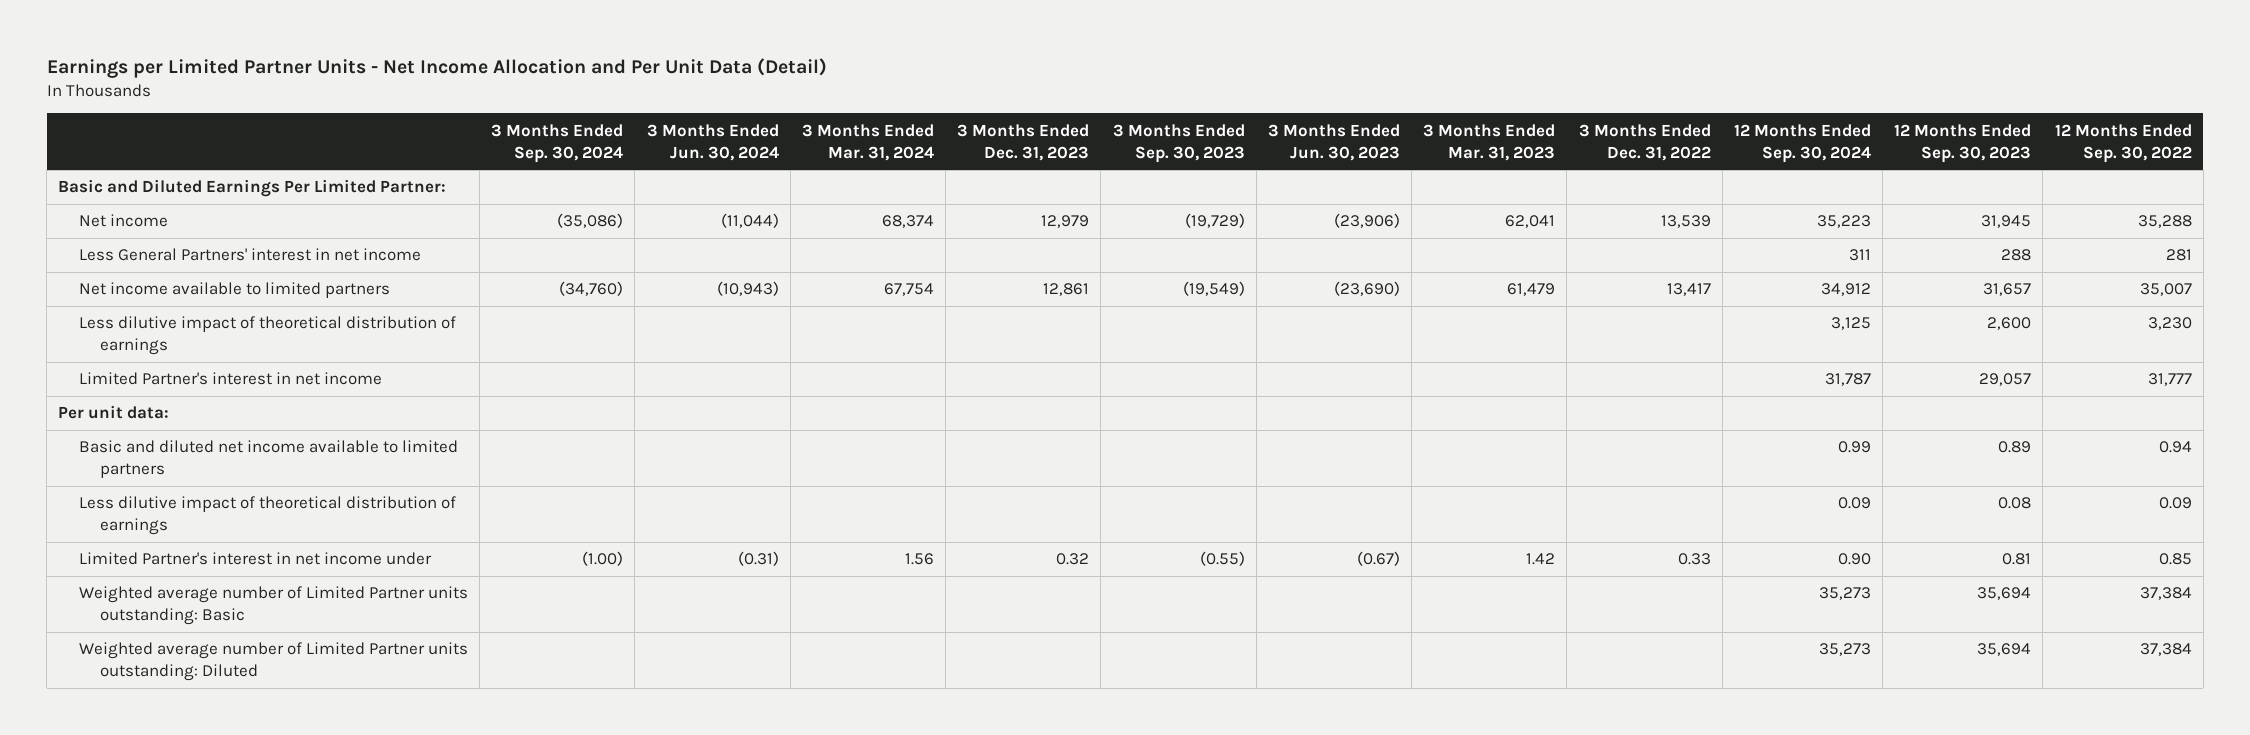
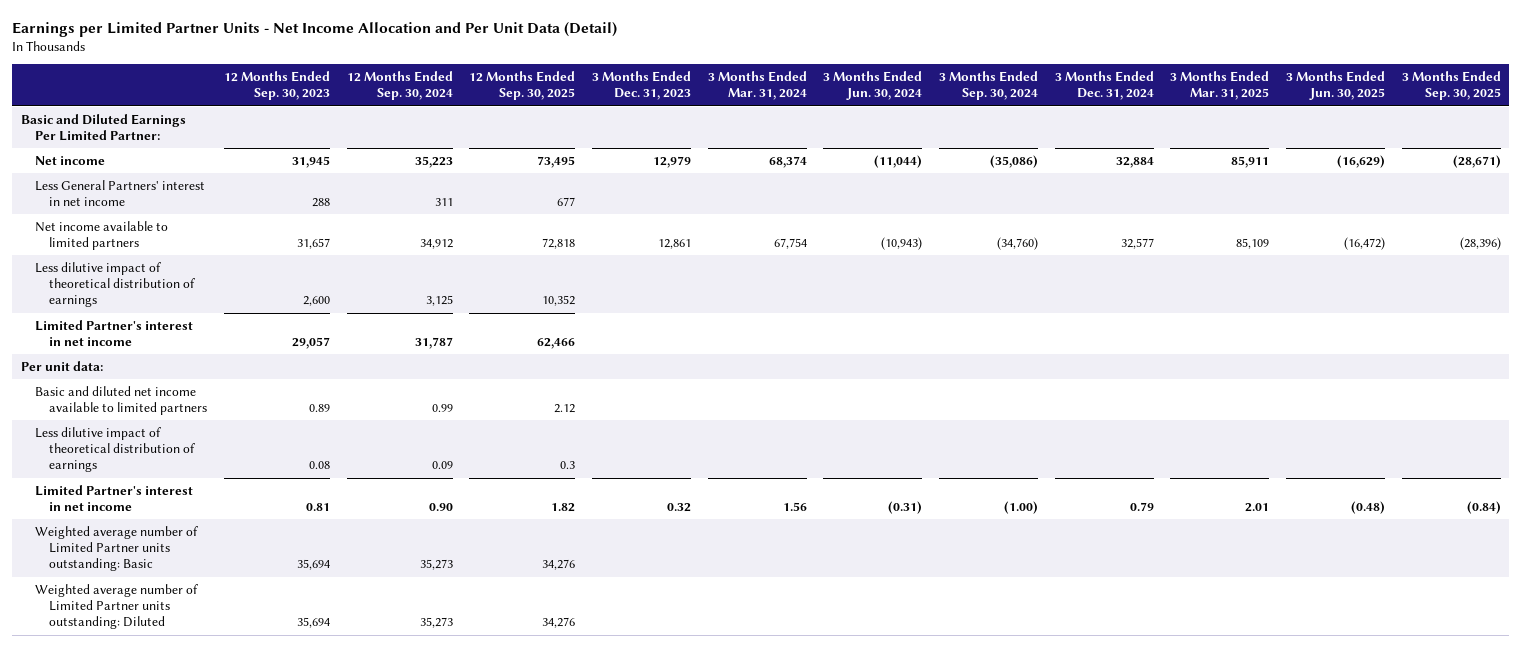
[1112,123,1245,163] 3 Months Ended Sep. 30, 2023 -> none
[1267,123,1400,161] 3 Months Ended Jun. 30, 2023 -> none
[1423,123,1556,161] 3 Months Ended Mar. 31, 2023 -> none
[1578,123,1711,161] 3 Months Ended Dec. 31, 2022 -> none
[2054,123,2192,163] 12 Months Ended Sep. 30, 2022 -> none
none -> [469,71,576,101] 12 Months Ended Sep. 30, 2025
none -> [1054,71,1154,101] 3 Months Ended Dec. 31, 2024
none -> [1170,71,1270,101] 3 Months Ended Mar. 31, 2025
none -> [1286,71,1386,101] 3 Months Ended Jun. 30, 2025
none -> [1401,71,1501,101] 3 Months Ended Sep. 30, 2025
[78,552,432,566] Limited Partner's interest in net income under -> [34,484,193,512] Limited Partner's interest in net income

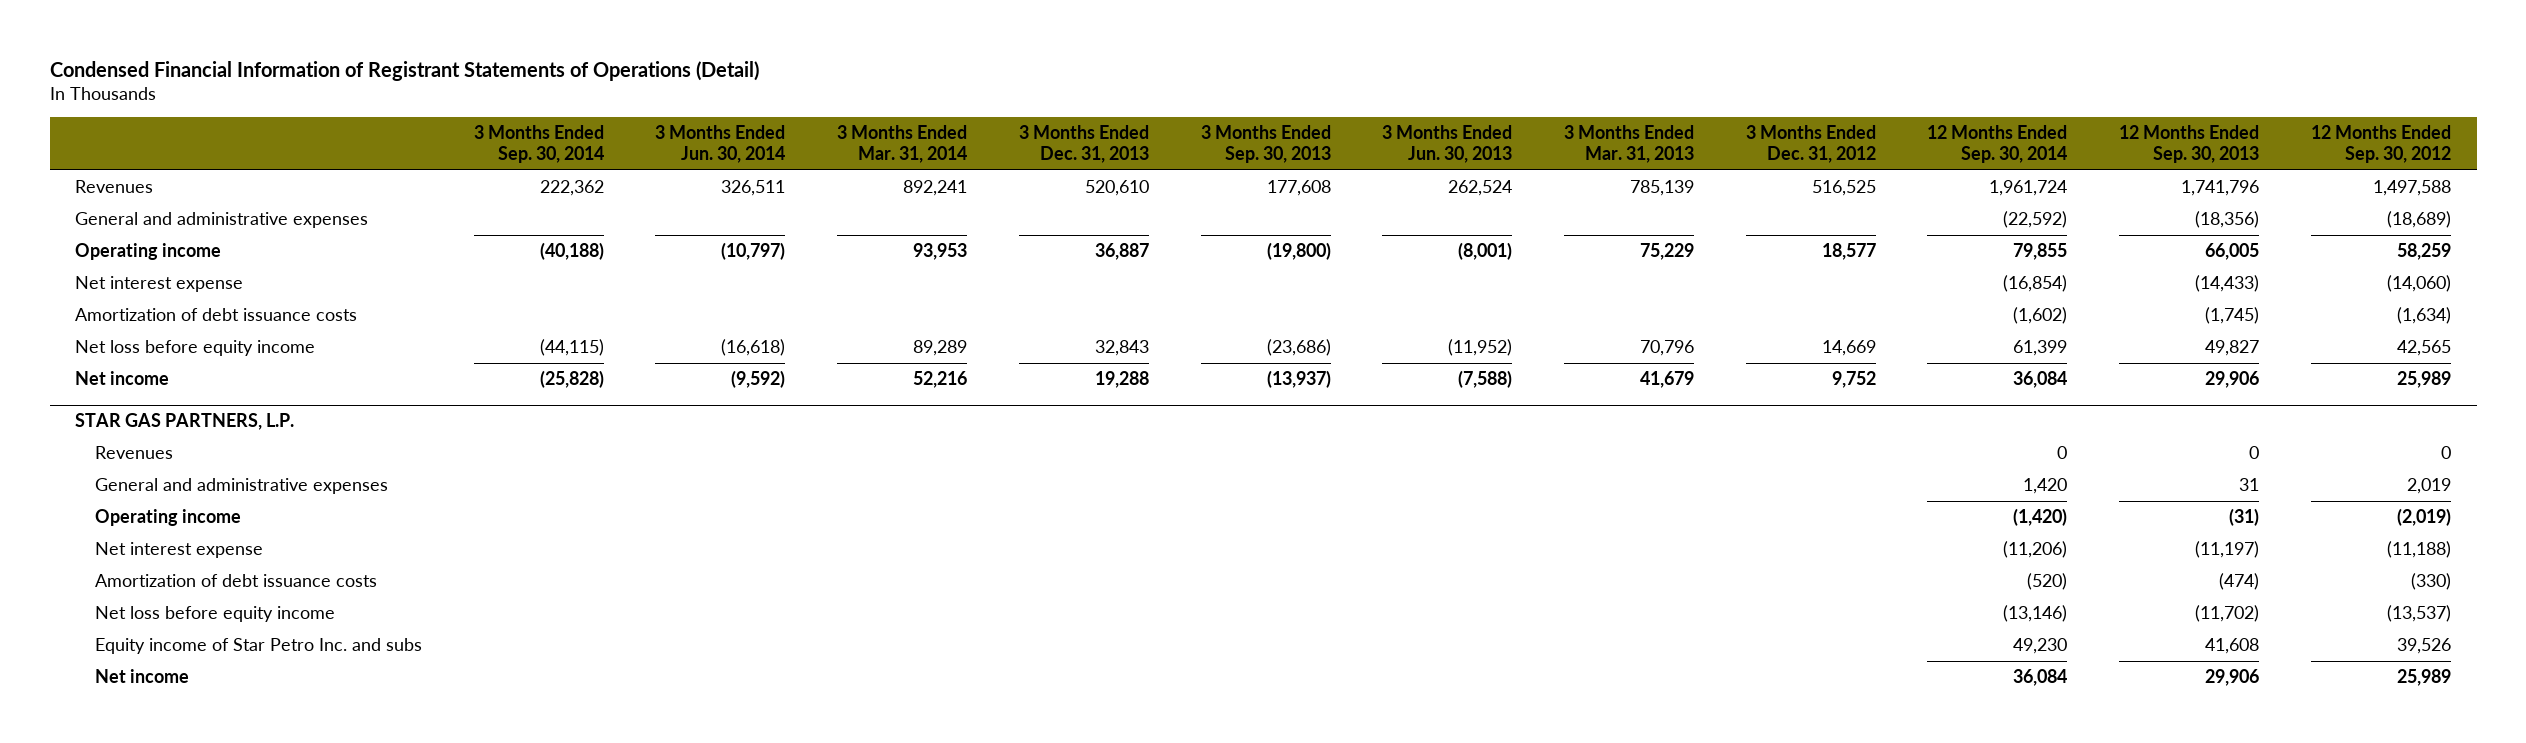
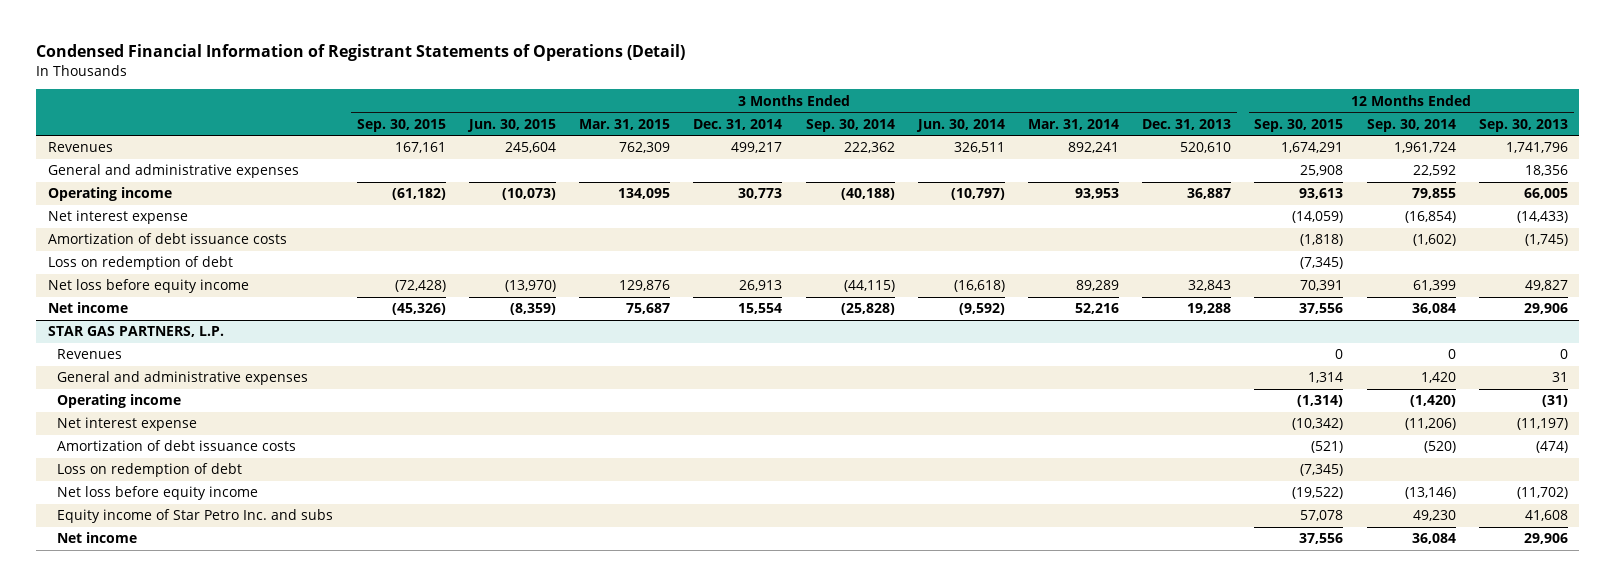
[1200,125,1331,164] 3 Months Ended Sep. 30, 2013 -> none
[1382,125,1513,164] 3 Months Ended Jun. 30, 2013 -> none
[1563,125,1694,164] 3 Months Ended Mar. 31, 2013 -> none
[1745,125,1876,164] 3 Months Ended Dec. 31, 2012 -> none
[2310,125,2451,164] 12 Months Ended Sep. 30, 2012 -> none
none -> [356,118,446,132] Sep. 30, 2015
none -> [466,118,556,132] Jun. 30, 2015
none -> [579,118,671,130] Mar. 31, 2015
none -> [693,118,783,130] Dec. 31, 2014
none -> [1254,118,1344,132] Sep. 30, 2015
[2003,211,2068,229] (22,592) -> [1412,165,1456,177] 22,592
[2195,211,2260,229] (18,356) -> [1524,165,1568,177] 18,356
none -> [47,256,233,271] Loss on redemption of debt
none -> [57,463,243,478] Loss on redemption of debt

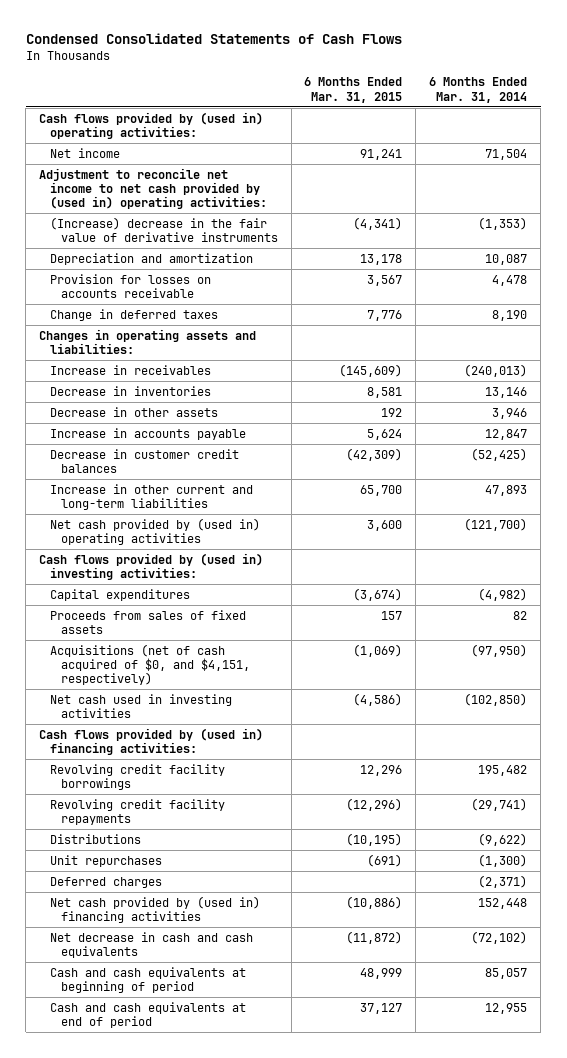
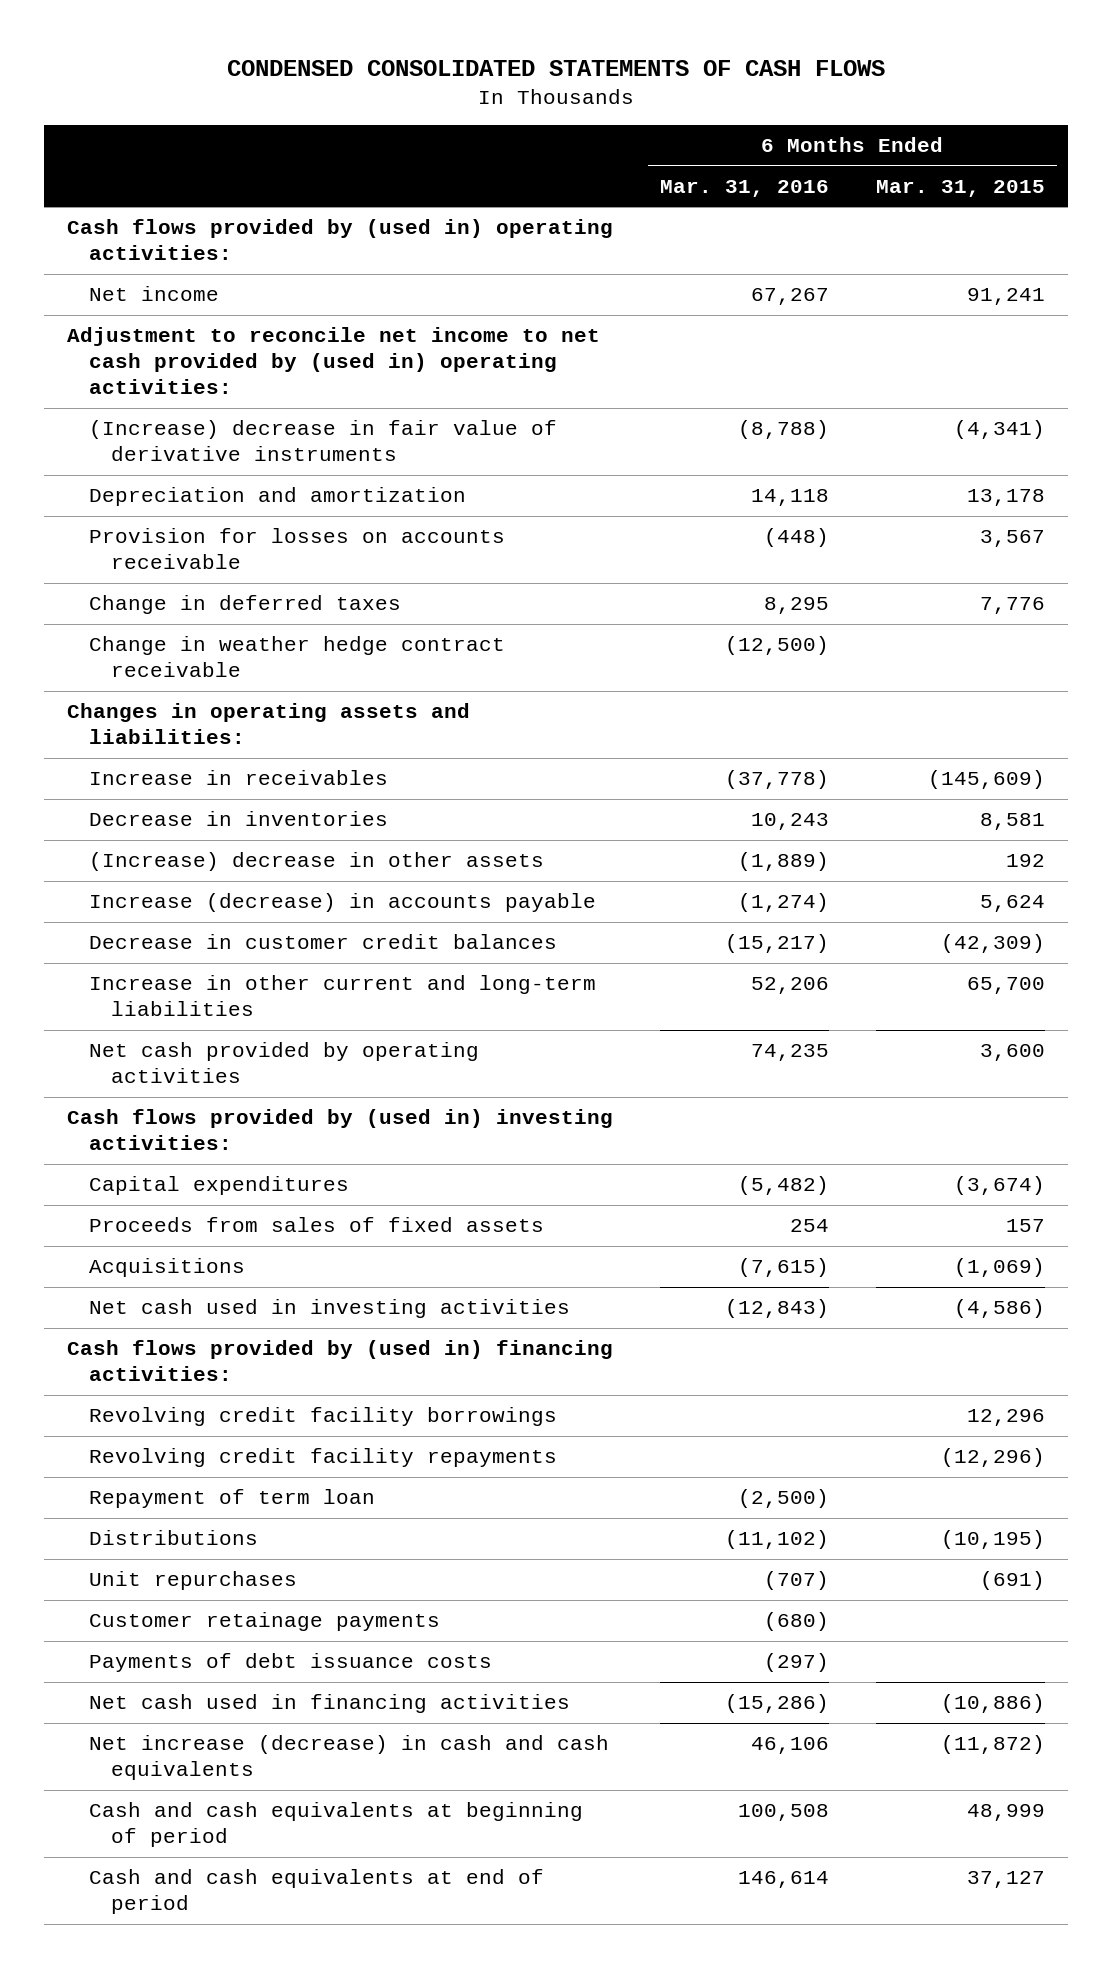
[25,33,402,45] Condensed Consolidated Statements of Cash Flows -> [226,59,885,76] CONDENSED CONSOLIDATED STATEMENTS OF CASH FLOWS
[429,77,528,103] 6 Months Ended Mar. 31, 2014 -> none
none -> [659,179,829,197] Mar. 31, 2016
[49,216,278,242] (Increase) decrease in the fair value of derivative instruments -> [89,420,558,462] (Increase) decrease in fair value of derivative instruments
none -> [89,636,506,678] Change in weather hedge contract receivable
[49,406,218,417] Decrease in other assets -> [89,852,545,872] (Increase) decrease in other assets
[49,427,246,440] Increase in accounts payable -> [89,893,597,913] Increase (decrease) in accounts payable
[49,517,260,545] Net cash provided by (used in) operating activities -> [89,1042,480,1084] Net cash provided by operating activities
[49,643,250,686] Acquisitions (net of cash acquired of $0, and $4,151, respectively) -> [89,1258,246,1278] Acquisitions
none -> [89,1489,376,1509] Repayment of term loan
[49,876,162,888] Deferred charges -> none
none -> [89,1612,441,1632] Customer retainage payments
none -> [89,1653,493,1673] Payments of debt issuance costs
[49,895,260,923] Net cash provided by (used in) financing activities -> [89,1694,571,1714] Net cash used in financing activities
[49,931,253,958] Net decrease in cash and cash equivalents -> [89,1735,610,1781] Net increase (decrease) in cash and cash equivalents

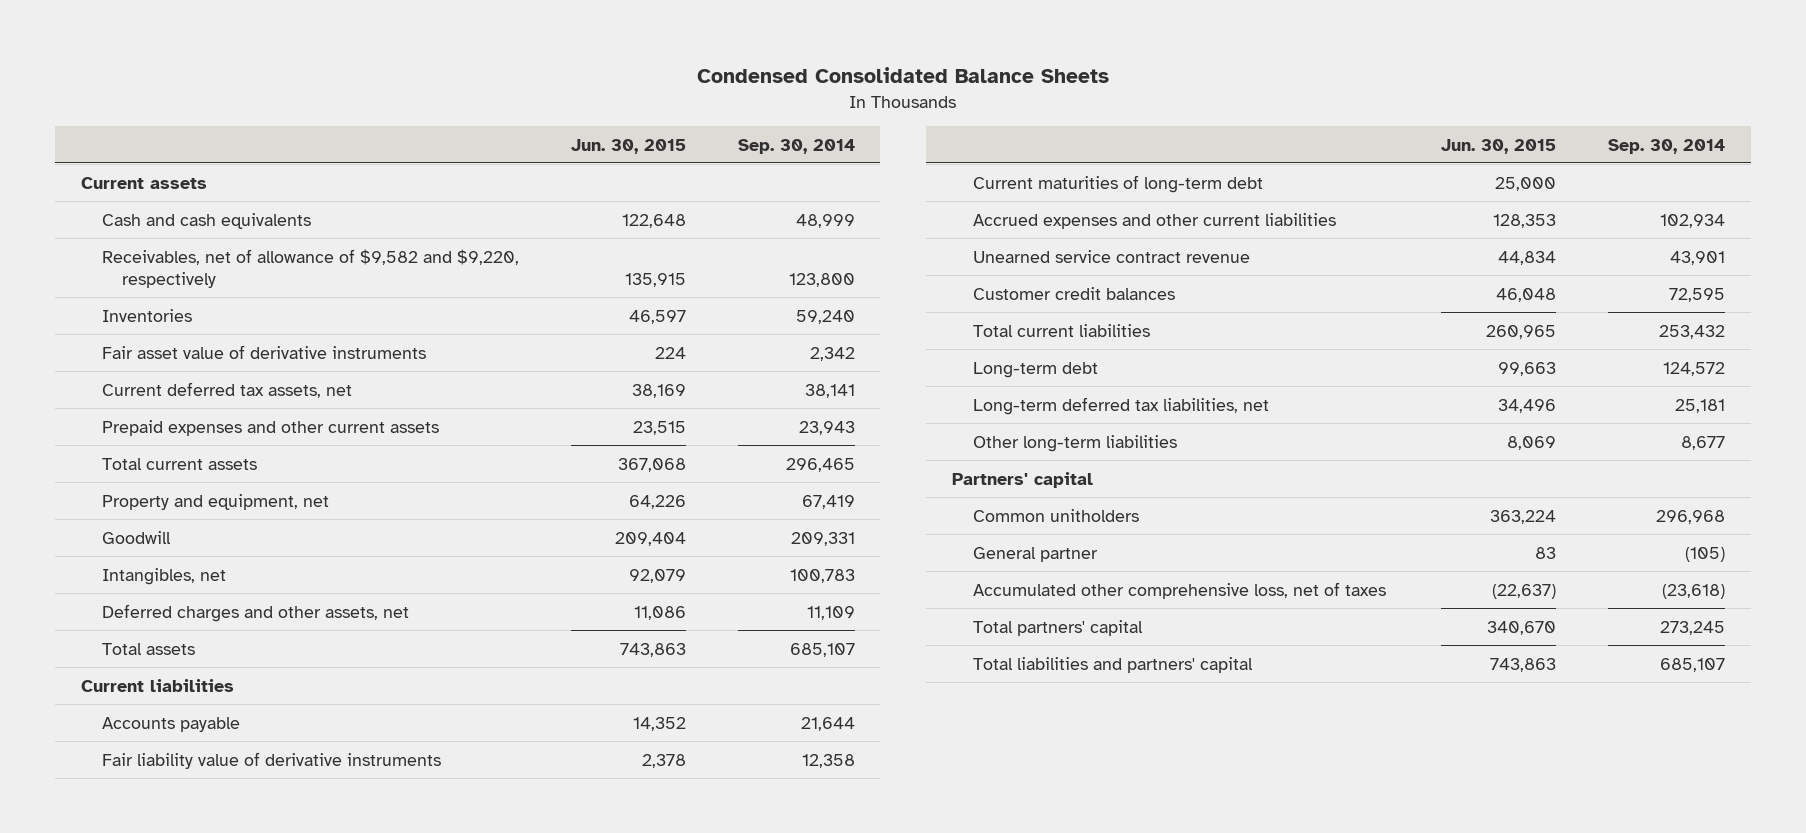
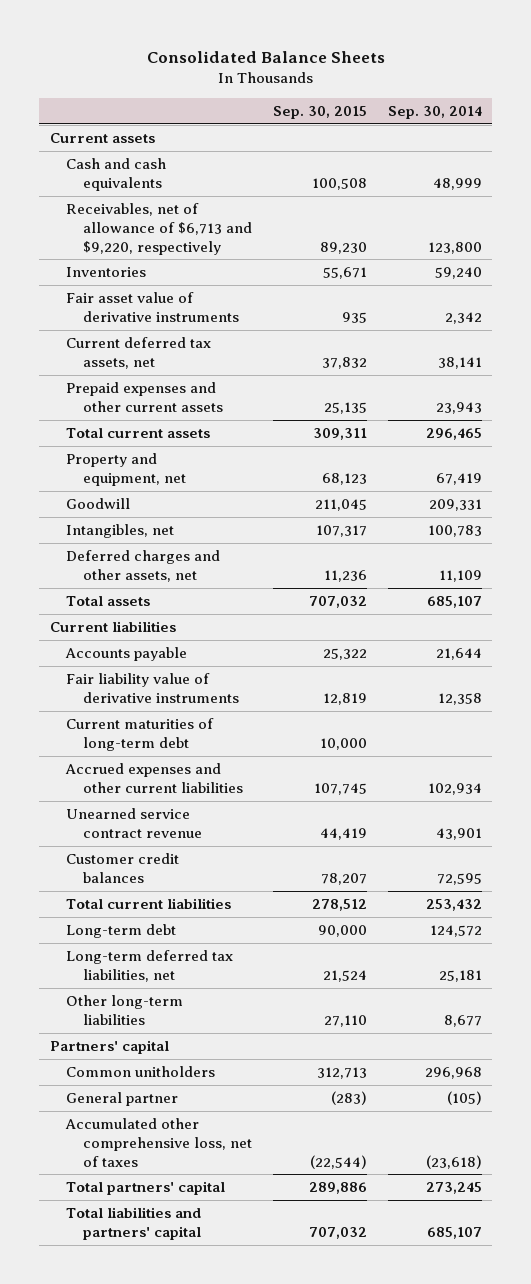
[697,67,1110,84] Condensed Consolidated Balance Sheets -> [146,50,385,63] Consolidated Balance Sheets
[570,138,686,154] Jun. 30, 2015 -> none
none -> [272,105,367,119] Sep. 30, 2015
[101,248,519,289] Receivables, net of allowance of $9,582 and $9,220, respectively -> [66,202,252,255] Receivables, net of allowance of $6,713 and $9,220, respectively

